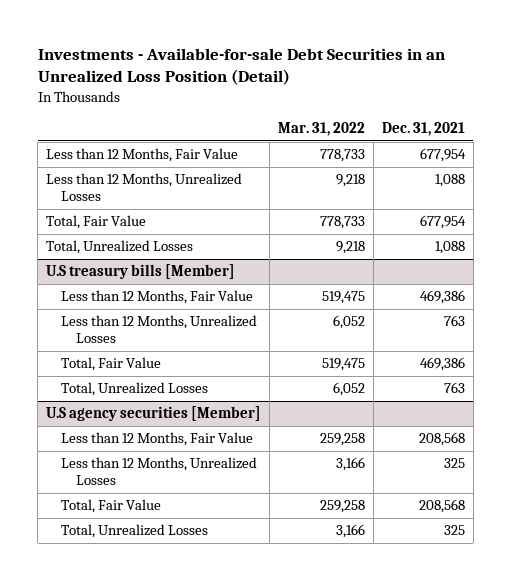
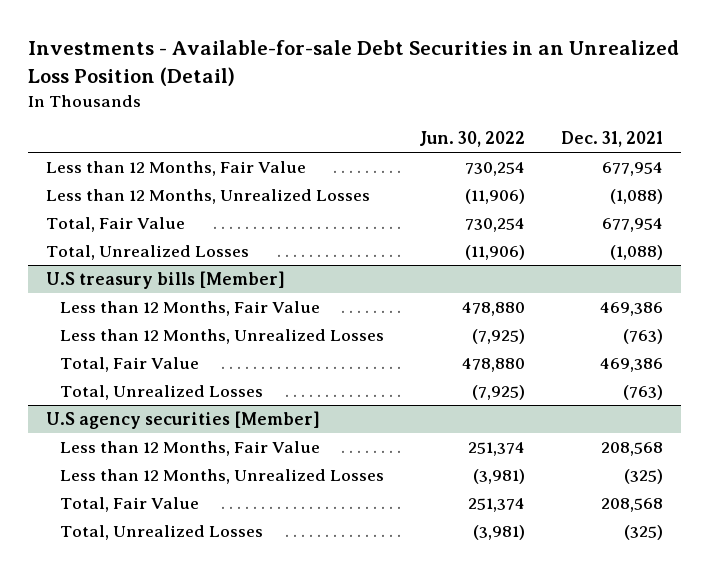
[278,122,366,137] Mar. 31, 2022 -> none
none -> [419,131,526,148] Jun. 30, 2022
[434,174,465,188] 1,088 -> [609,189,663,205] (1,088)
[434,241,465,255] 1,088 -> [609,245,663,261] (1,088)
[443,315,465,327] 763 -> [622,329,663,345] (763)
[443,382,465,394] 763 -> [622,385,663,401] (763)
[443,458,465,469] 325 -> [623,469,663,485] (325)
[443,525,465,536] 325 -> [623,525,663,541] (325)

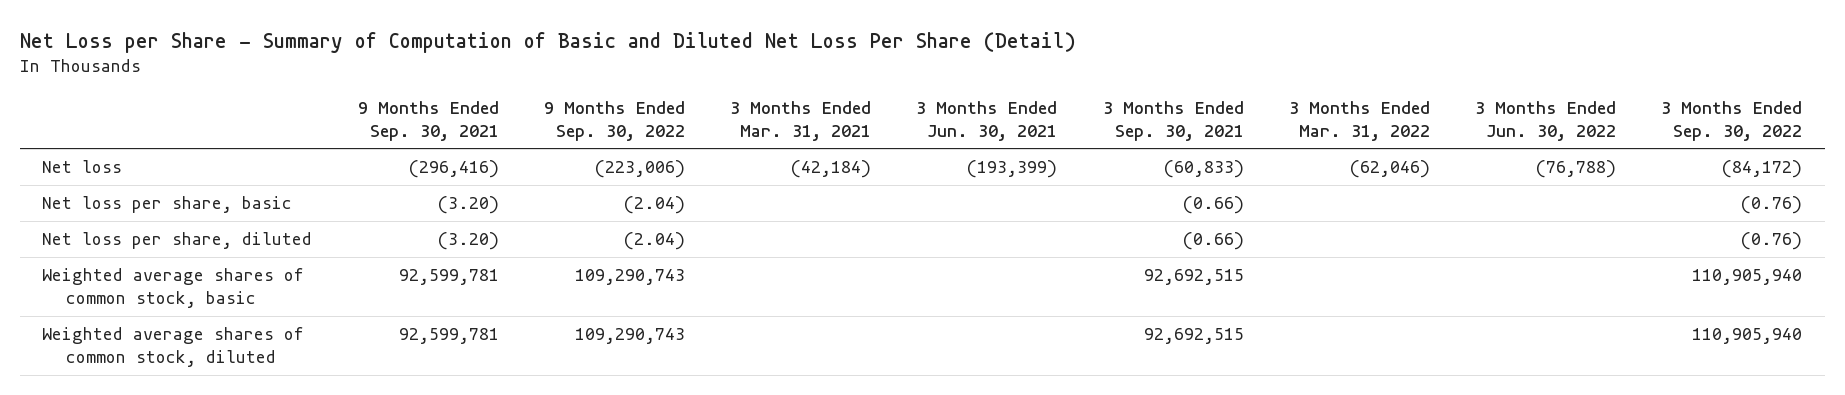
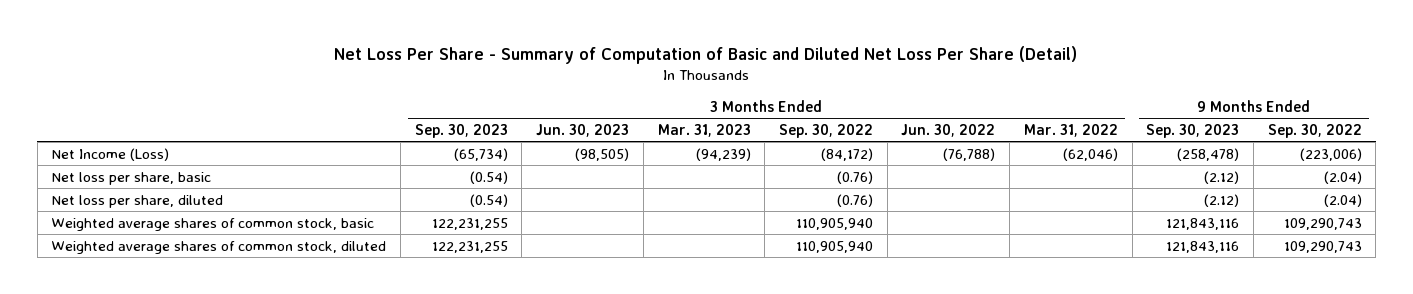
[19,31,1076,53] Net Loss per Share - Summary of Computation of Basic and Diluted Net Loss Per Share (Detail) -> [334,46,1078,65] Net Loss Per Share - Summary of Computation of Basic and Diluted Net Loss Per Share (Detail)
[357,100,499,141] 9 Months Ended Sep. 30, 2021 -> none
[730,100,872,141] 3 Months Ended Mar. 31, 2021 -> none
[916,100,1058,141] 3 Months Ended Jun. 30, 2021 -> none
[1102,100,1244,141] 3 Months Ended Sep. 30, 2021 -> none
none -> [414,123,508,138] Sep. 30, 2023
none -> [536,123,630,137] Jun. 30, 2023
none -> [657,123,751,137] Mar. 31, 2023
none -> [1146,123,1240,138] Sep. 30, 2023
[42,160,123,174] Net loss -> [51,147,170,161] Net Income (Loss)

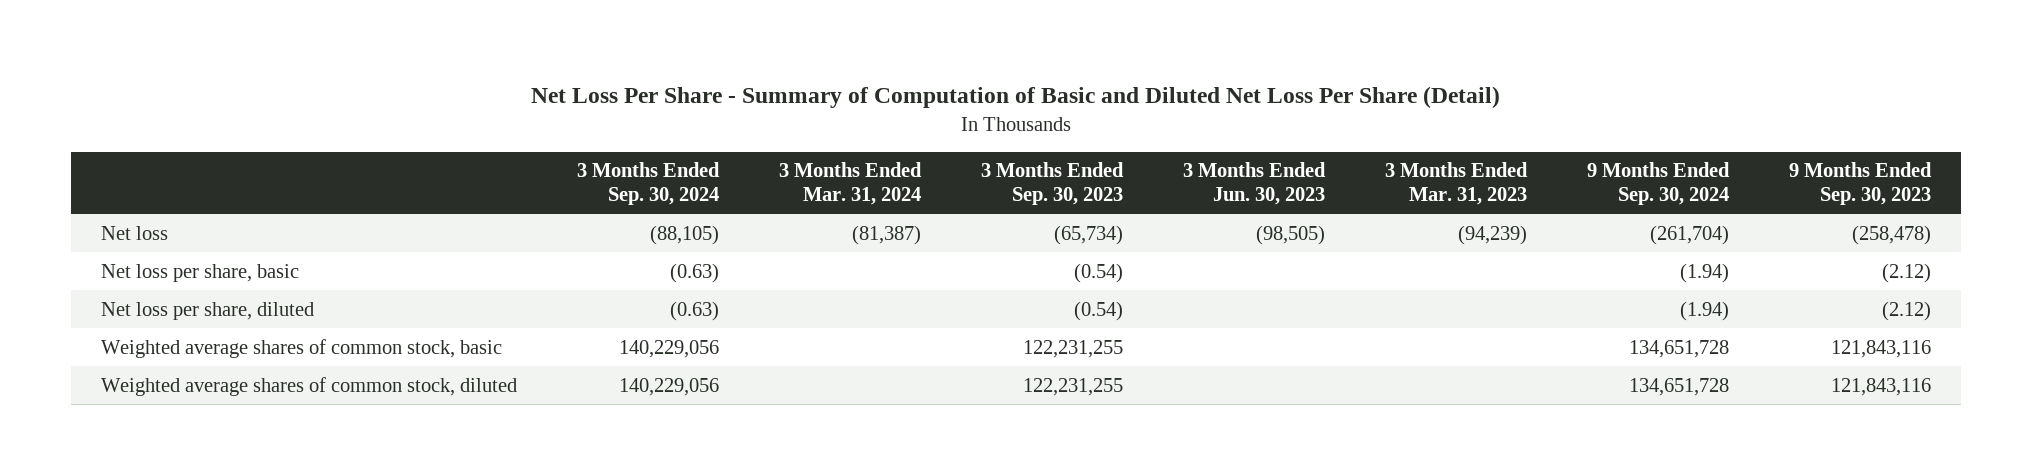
[778,123,873,138] Sep. 30, 2022 -> none
[901,123,996,137] Jun. 30, 2022 -> none
[1023,123,1118,137] Mar. 31, 2022 -> none
[1267,123,1362,138] Sep. 30, 2022 -> none
none -> [577,162,721,205] 3 Months Ended Sep. 30, 2024
none -> [779,162,923,205] 3 Months Ended Mar. 31, 2024
none -> [1587,162,1731,205] 9 Months Ended Sep. 30, 2024
[51,147,170,161] Net Income (Loss) -> [101,225,169,240] Net loss

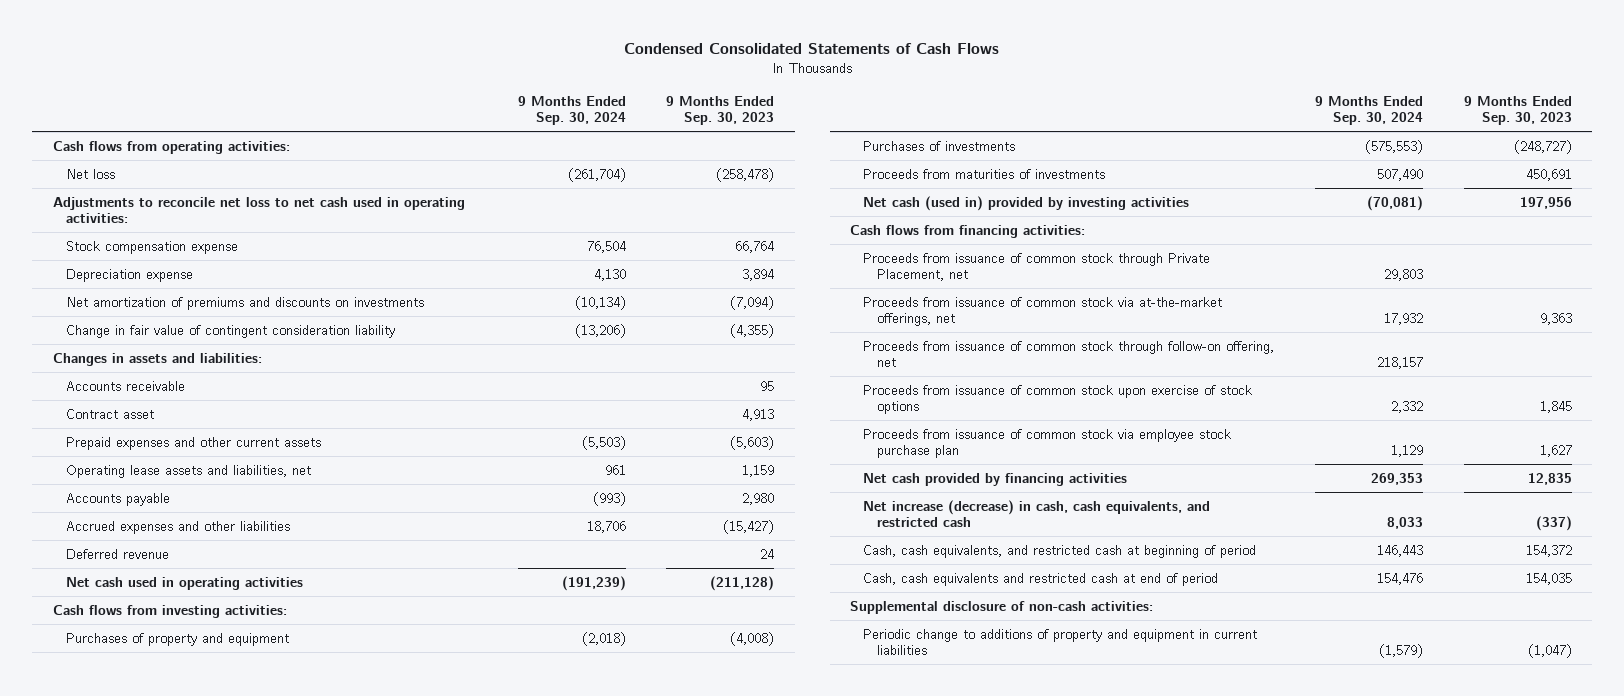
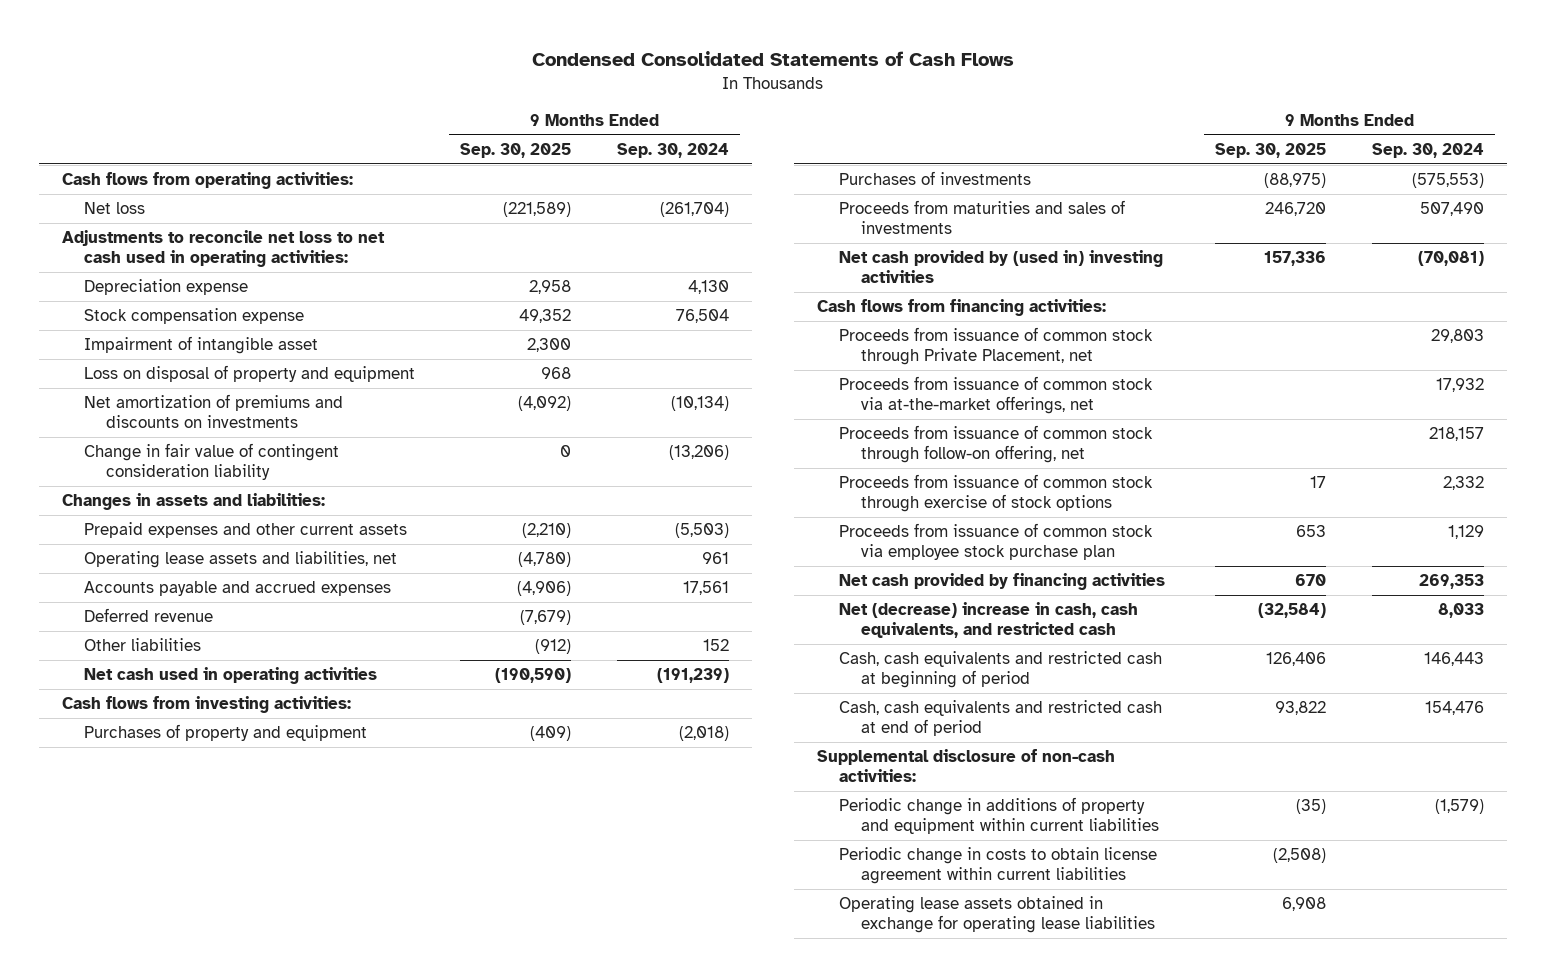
[666,95,775,126] 9 Months Ended Sep. 30, 2023 -> none
none -> [460,142,572,158] Sep. 30, 2025
[66,240,239,254] Stock compensation expense -> [83,308,304,325] Stock compensation expense
none -> [83,336,318,355] Impairment of intangible asset
none -> [83,365,415,383] Loss on disposal of property and equipment
[66,380,186,391] Accounts receivable -> none
[66,408,155,419] Contract asset -> none
[66,492,171,506] Accounts payable -> none
[66,520,291,534] Accrued expenses and other liabilities -> none
none -> [83,581,391,597] Accounts payable and accrued expenses
none -> [83,638,201,652] Other liabilities
[863,168,1106,179] Proceeds from maturities of investments -> [838,200,1125,235] Proceeds from maturities and sales of investments
[863,195,1190,211] Net cash (used in) provided by investing activities -> [838,250,1163,284] Net cash provided by (used in) investing activities
[863,384,1253,415] Proceeds from issuance of common stock upon exercise of stock options -> [838,474,1153,513] Proceeds from issuance of common stock through exercise of stock options
[863,499,1211,528] Net increase (decrease) in cash, cash equivalents, and restricted cash -> [838,602,1138,639] Net (decrease) increase in cash, cash equivalents, and restricted cash
[863,544,1257,558] Cash, cash equivalents, and restricted cash at beginning of period -> [838,651,1162,689] Cash, cash equivalents and restricted cash at beginning of period
[863,628,1258,656] Periodic change to additions of property and equipment in current liabilities -> [838,797,1159,835] Periodic change in additions of property and equipment within current liabilities
none -> [838,847,1157,885] Periodic change in costs to obtain license agreement within current liabilities
none -> [838,896,1155,934] Operating lease assets obtained in exchange for operating lease liabilities

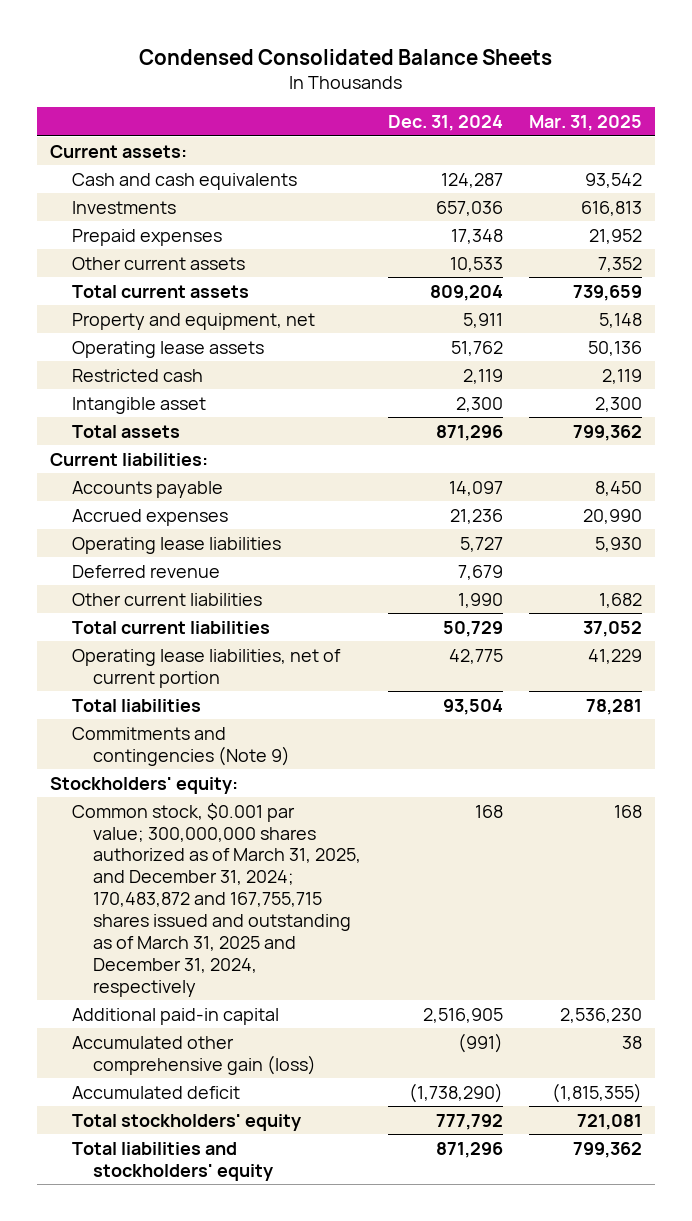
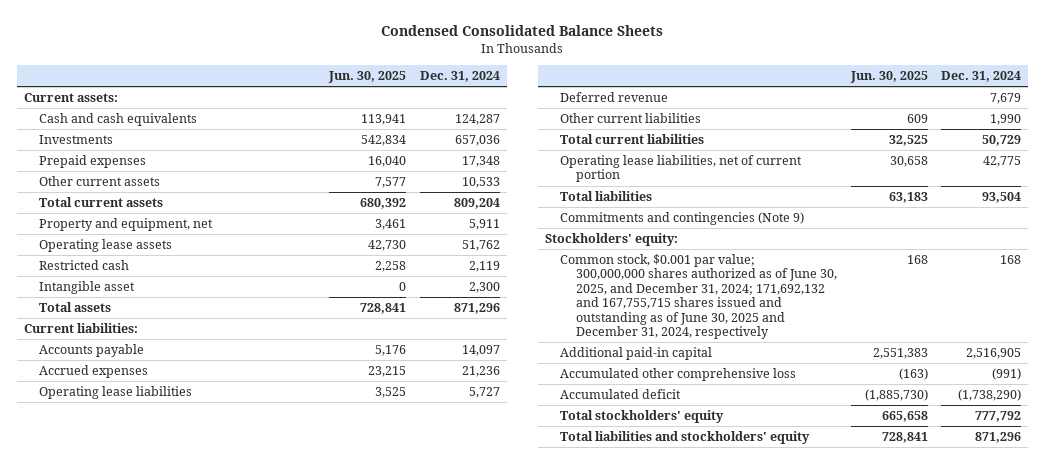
[528,115,642,132] Mar. 31, 2025 -> none
none -> [328,70,407,83] Jun. 30, 2025
[71,802,362,997] Common stock, $0.001 par value; 300,000,000 shares authorized as of March 31, 2025, and December 31, 2024; 170,483,872 and 167,755,715 shares issued and outstanding as of March 31, 2025 and December 31, 2024, respectively -> [560,254,837,340] Common stock, $0.001 par value; 300,000,000 shares authorized as of June 30, 2025, and December 31, 2024; 171,692,132 and 167,755,715 shares issued and outstanding as of June 30, 2025 and December 31, 2024, respectively
[71,1035,317,1075] Accumulated other comprehensive gain (loss) -> [560,368,797,382] Accumulated other comprehensive loss

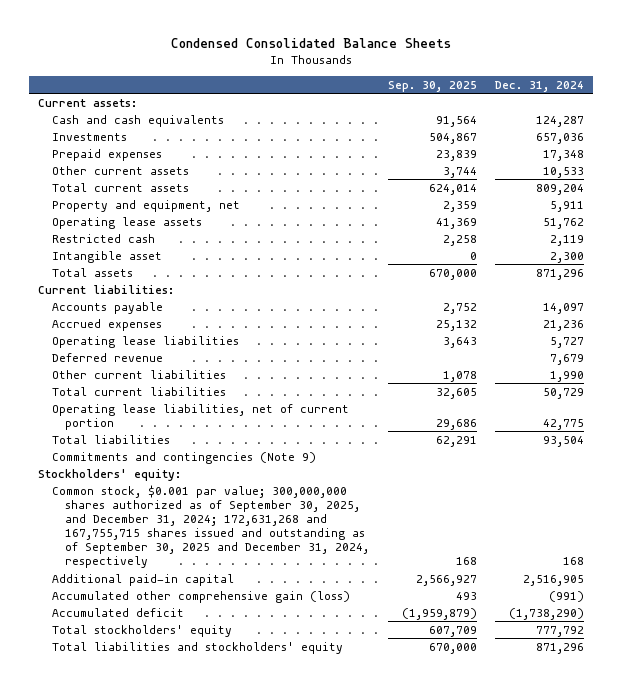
[328,70,407,83] Jun. 30, 2025 -> none
none -> [387,80,477,92] Sep. 30, 2025
[560,254,837,340] Common stock, $0.001 par value; 300,000,000 shares authorized as of June 30, 2025, and December 31, 2024; 171,692,132 and 167,755,715 shares issued and outstanding as of June 30, 2025 and December 31, 2024, respectively -> [51,484,370,569] Common stock, $0.001 par value; 300,000,000 shares authorized as of September 30, 2025, and December 31, 2024; 172,631,268 and 167,755,715 shares issued and outstanding as of September 30, 2025 and December 31, 2024, respectively
[560,368,797,382] Accumulated other comprehensive loss -> [51,590,350,603] Accumulated other comprehensive gain (loss)

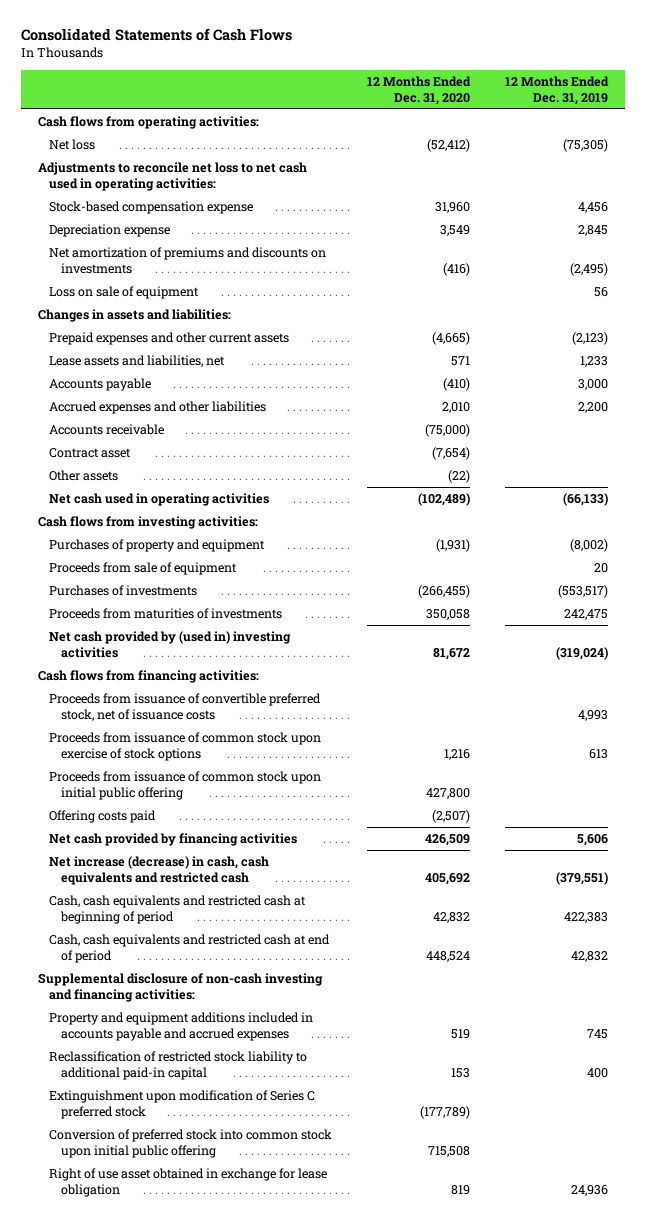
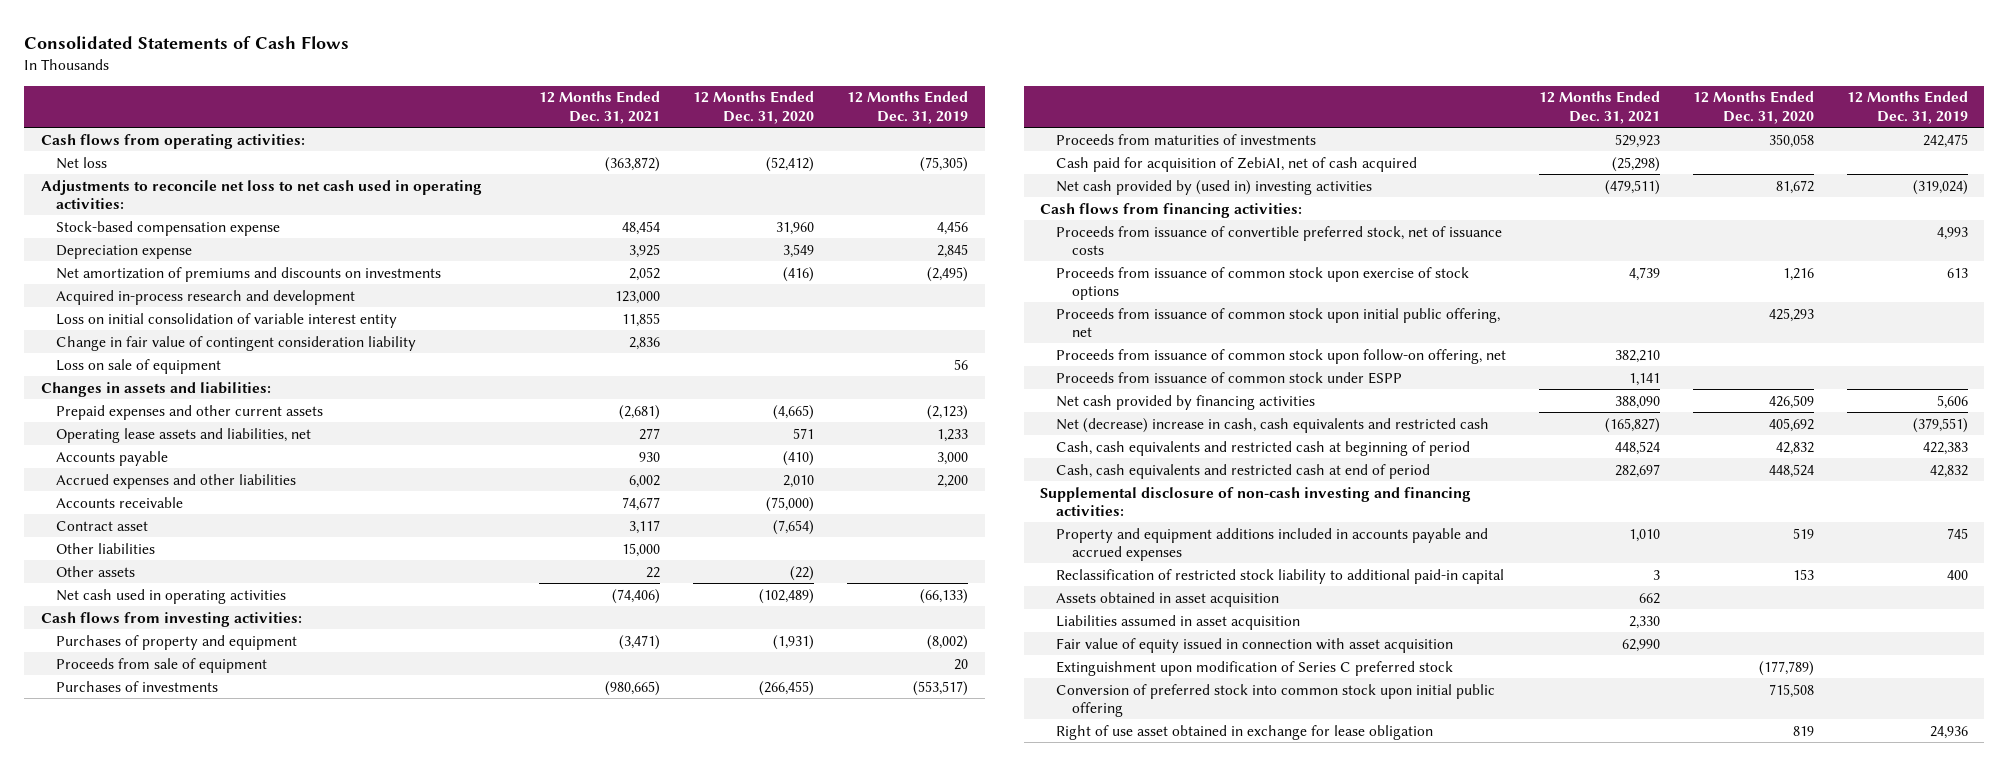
none -> [539,91,661,124] 12 Months Ended Dec. 31, 2021
none -> [56,289,356,305] Acquired in-process research and development
none -> [56,312,398,328] Loss on initial consolidation of variable interest entity
none -> [56,335,417,351] Change in fair value of contingent consideration liability
[49,354,226,367] Lease assets and liabilities, net -> [56,427,312,443] Operating lease assets and liabilities, net
none -> [56,542,156,554] Other liabilities
none -> [1055,156,1417,172] Cash paid for acquisition of ZebiAI, net of cash acquired
[49,809,157,823] Offering costs paid -> none
[49,770,322,801] Proceeds from issuance of common stock upon initial public offering -> [1055,307,1500,338] Proceeds from issuance of common stock upon initial public offering, net
[426,788,471,800] 427,800 -> [1768,307,1814,322] 425,293
none -> [1055,348,1506,364] Proceeds from issuance of common stock upon follow-on offering, net
none -> [1055,371,1402,384] Proceeds from issuance of common stock under ESPP
[49,855,270,886] Net increase (decrease) in cash, cash equivalents and restricted cash -> [1055,417,1489,433] Net (decrease) increase in cash, cash equivalents and restricted cash
none -> [1055,591,1279,607] Assets obtained in asset acquisition
none -> [1055,614,1300,630] Liabilities assumed in asset acquisition
none -> [1055,637,1453,653] Fair value of equity issued in connection with asset acquisition

